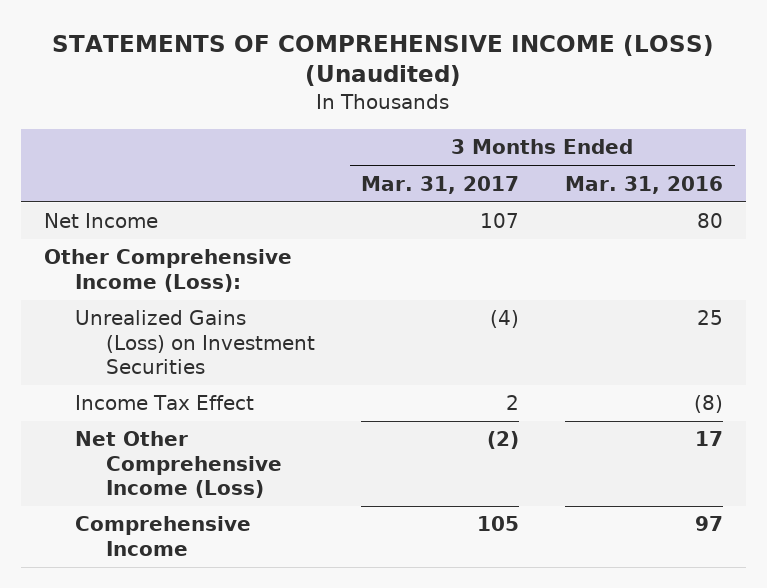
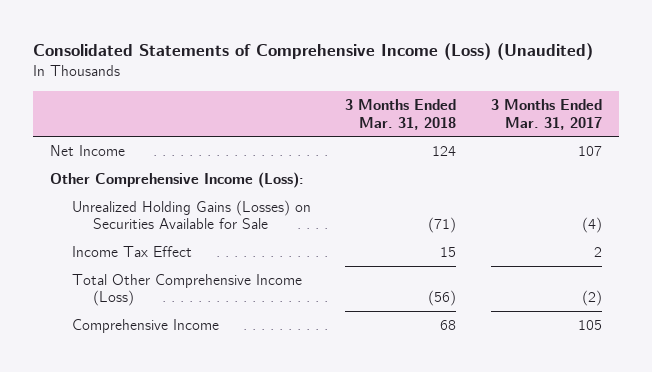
[52,34,715,87] STATEMENTS OF COMPREHENSIVE INCOME (LOSS) (Unaudited) -> [33,43,594,61] Consolidated Statements of Comprehensive Income (Loss) (Unaudited)
[565,175,724,194] Mar. 31, 2016 -> none
none -> [345,99,457,130] 3 Months Ended Mar. 31, 2018
[75,310,316,375] Unrealized Gains (Loss) on Investment Securities -> [71,199,311,230] Unrealized Holding Gains (Losses) on Securities Available for Sale
[75,431,283,499] Net Other Comprehensive Income (Loss) -> [71,273,302,307] Total Other Comprehensive Income (Loss)

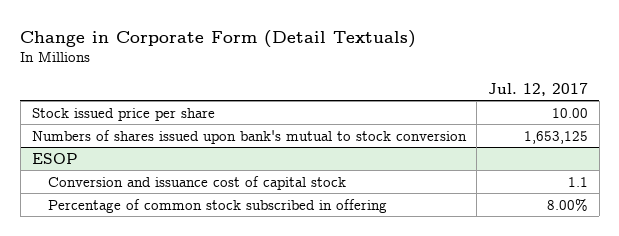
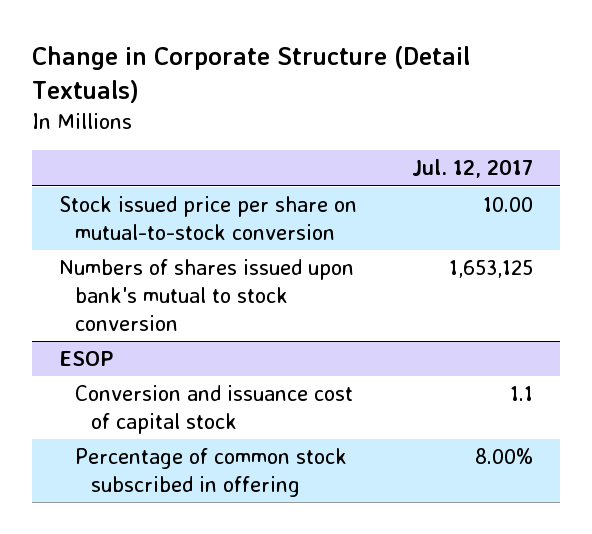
[20,29,417,48] Change in Corporate Form (Detail Textuals) -> [31,46,470,104] Change in Corporate Structure (Detail Textuals)
[31,107,215,121] Stock issued price per share -> [59,196,358,240] Stock issued price per share on mutual-to-stock conversion

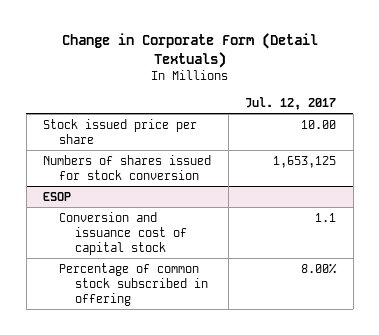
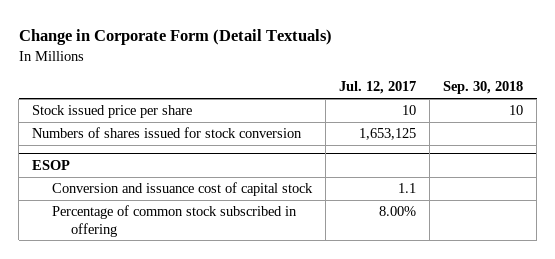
none -> [443,81,524,95] Sep. 30, 2018
[301,119,337,129] 10.00 -> [401,105,416,116] 10

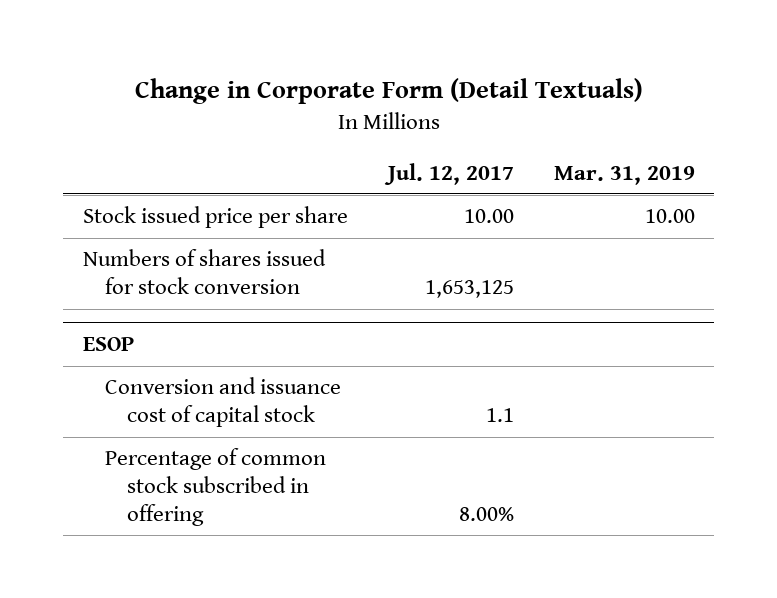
[443,81,524,95] Sep. 30, 2018 -> none
none -> [553,165,695,185] Mar. 31, 2019
[401,105,416,116] 10 -> [463,209,514,224] 10.00

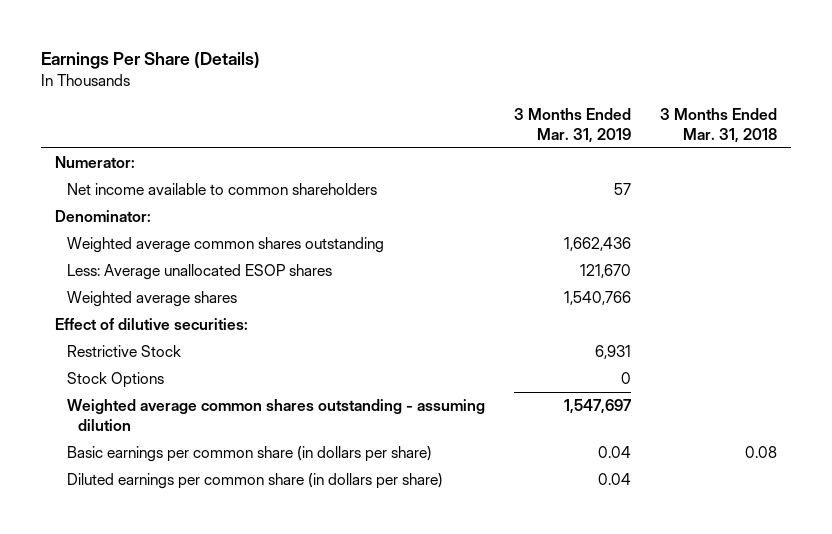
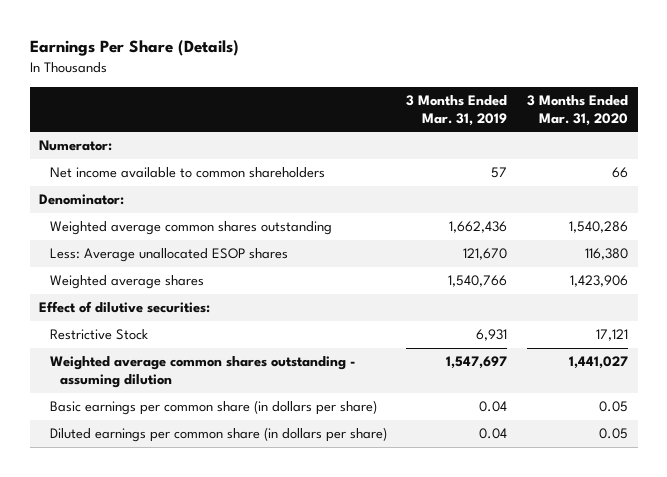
[659,108,777,144] 3 Months Ended Mar. 31, 2018 -> none
none -> [526,95,628,126] 3 Months Ended Mar. 31, 2020
[66,372,164,389] Stock Options -> none

